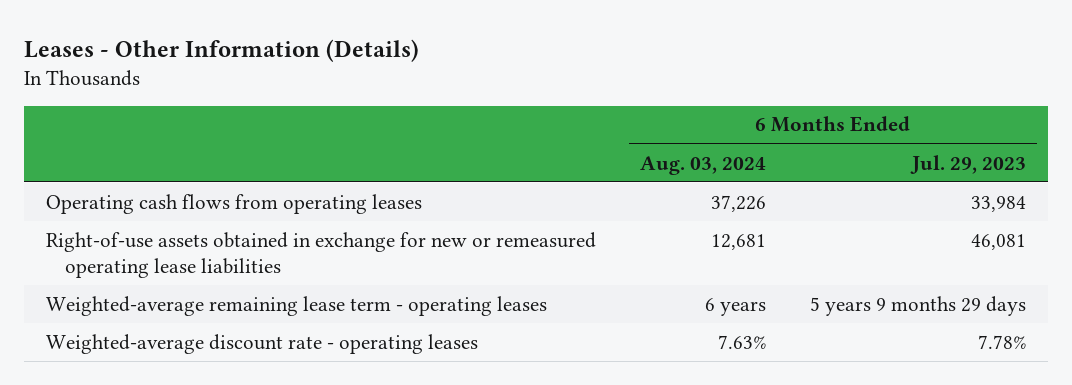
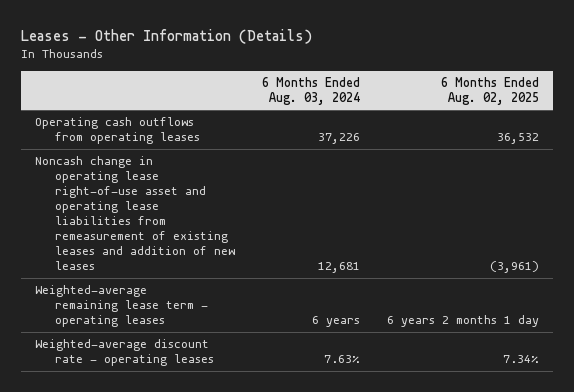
[909,154,1026,174] Jul. 29, 2023 -> none
none -> [441,76,540,105] 6 Months Ended Aug. 02, 2025
[46,193,423,214] Operating cash flows from operating leases -> [34,117,200,145] Operating cash outflows from operating leases
[46,231,597,278] Right-of-use assets obtained in exchange for new or remeasured operating lease liabilities -> [34,156,235,271] Noncash change in operating lease right-of-use asset and operating lease liabilities from remeasurement of existing leases and addition of new leases

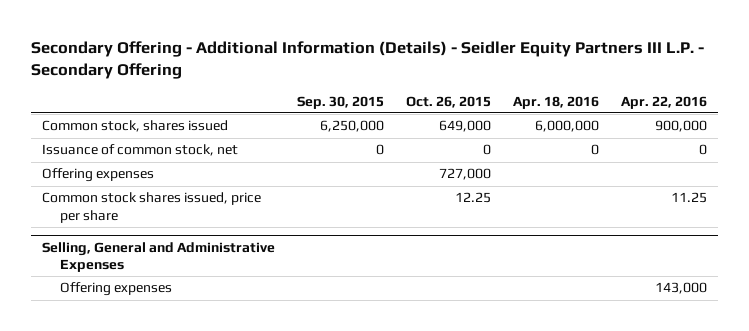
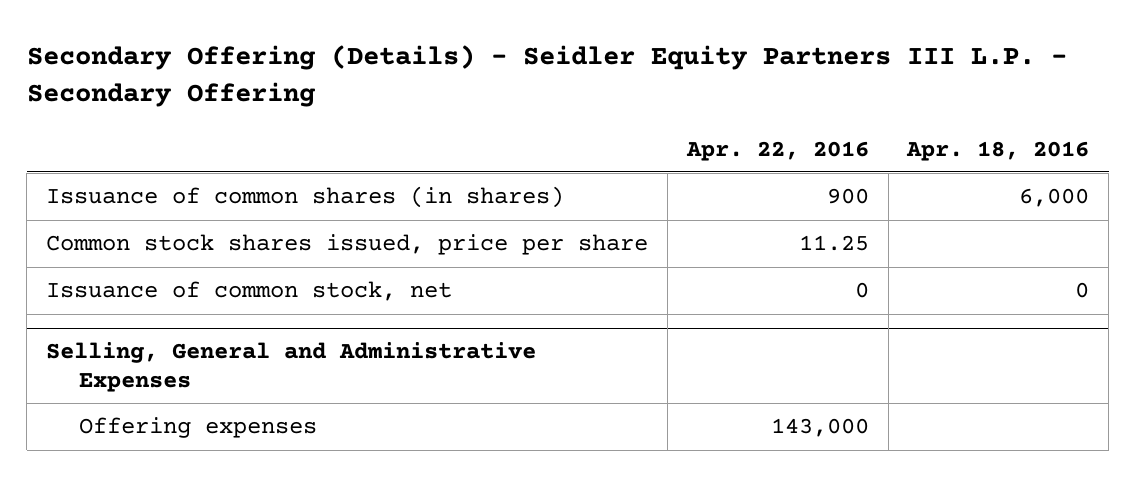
[30,40,704,80] Secondary Offering - Additional Information (Details) - Seidler Equity Partners III L.P. - Secondary Offering -> [26,45,1067,108] Secondary Offering (Details) - Seidler Equity Partners III L.P. - Secondary Offering
[297,95,385,109] Sep. 30, 2015 -> none
[406,95,492,108] Oct. 26, 2015 -> none
[41,168,154,183] Offering expenses -> none
[41,120,228,133] Common stock, shares issued -> [46,186,565,209] Issuance of common shares (in shares)
[535,120,600,133] 6,000,000 -> [1019,188,1090,208] 6,000
[655,120,708,133] 900,000 -> [826,188,869,205] 900
[41,144,238,157] Issuance of common stock, net -> [46,281,453,302] Issuance of common stock, net

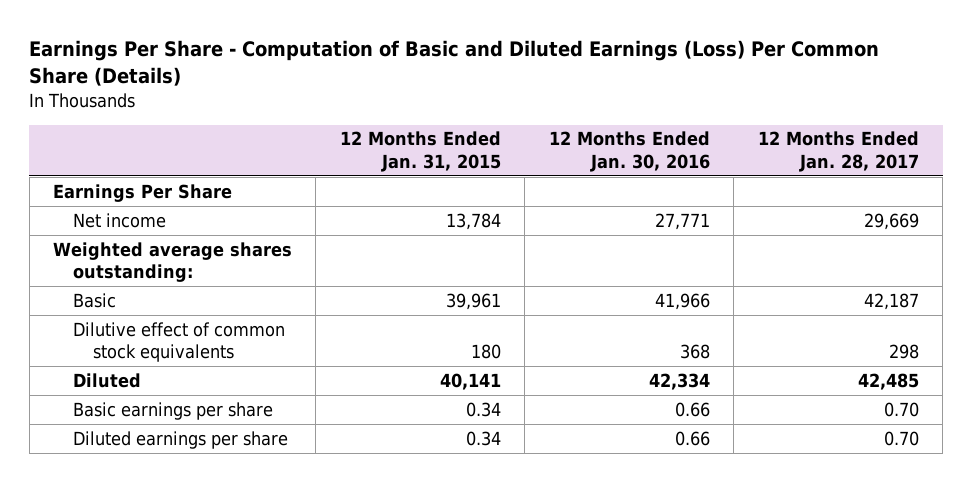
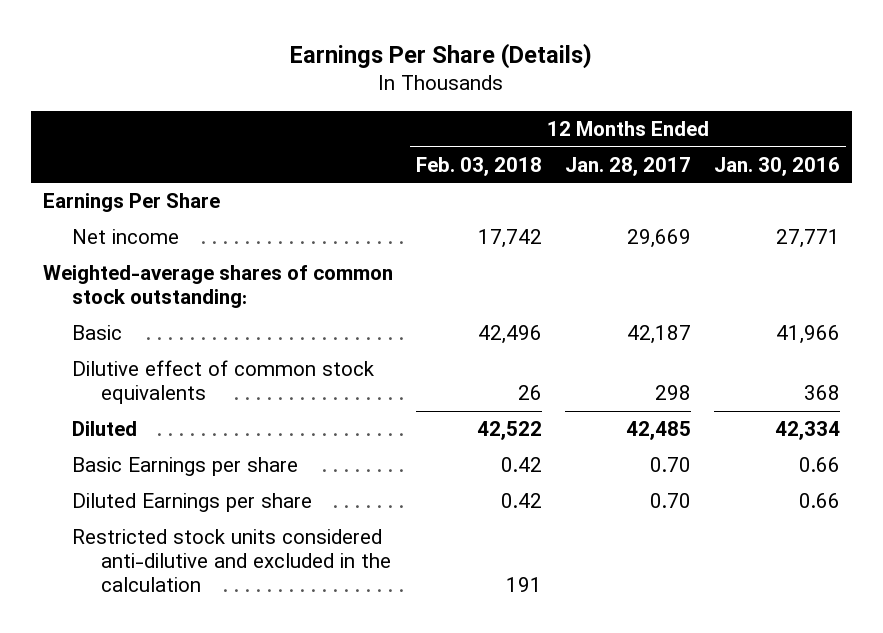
[29,40,880,87] Earnings Per Share - Computation of Basic and Diluted Earnings (Loss) Per Common Share (Details) -> [290,42,593,69] Earnings Per Share (Details)
[339,131,501,172] 12 Months Ended Jan. 31, 2015 -> none
none -> [415,156,542,176] Feb. 03, 2018
[53,241,293,282] Weighted average shares outstanding: -> [42,265,393,308] Weighted-average shares of common stock outstanding:
[73,401,274,420] Basic earnings per share -> [71,457,298,477] Basic Earnings per share
[73,430,289,449] Diluted earnings per share -> [71,493,312,513] Diluted Earnings per share
none -> [71,529,391,592] Restricted stock units considered anti-dilutive and excluded in the calculation

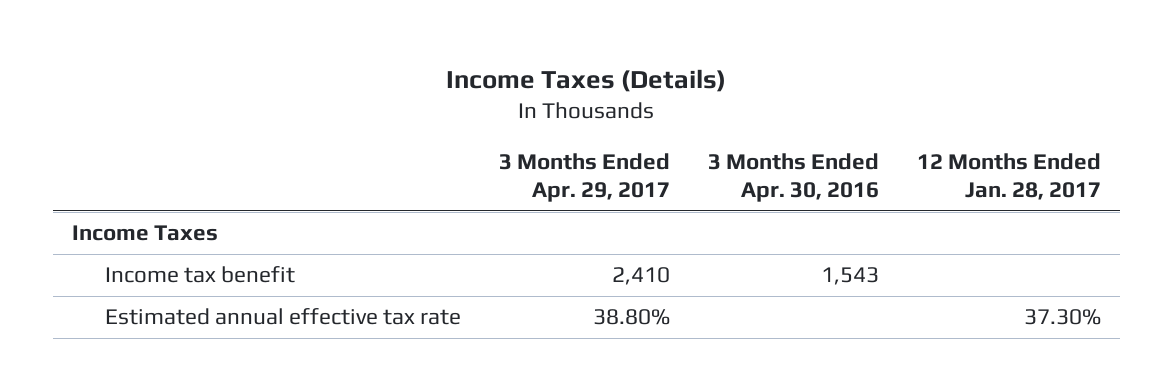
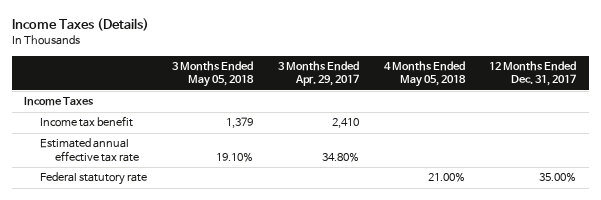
[707,152,879,203] 3 Months Ended Apr. 30, 2016 -> none
[916,152,1101,201] 12 Months Ended Jan. 28, 2017 -> none
none -> [171,61,254,88] 3 Months Ended May 05, 2018
none -> [383,61,466,88] 4 Months Ended May 05, 2018
none -> [489,61,577,87] 12 Months Ended Dec. 31, 2017
[593,309,671,326] 38.80% -> [321,151,359,162] 34.80%
none -> [39,172,147,186] Federal statutory rate

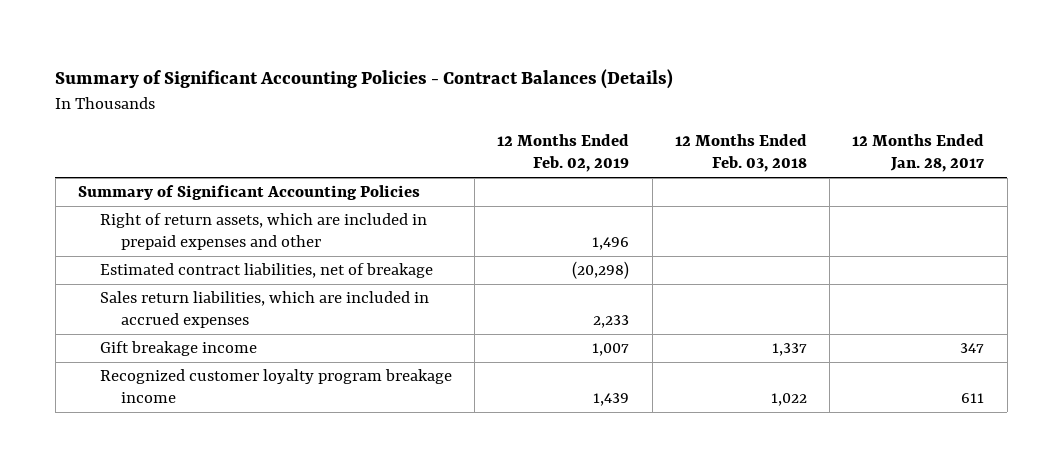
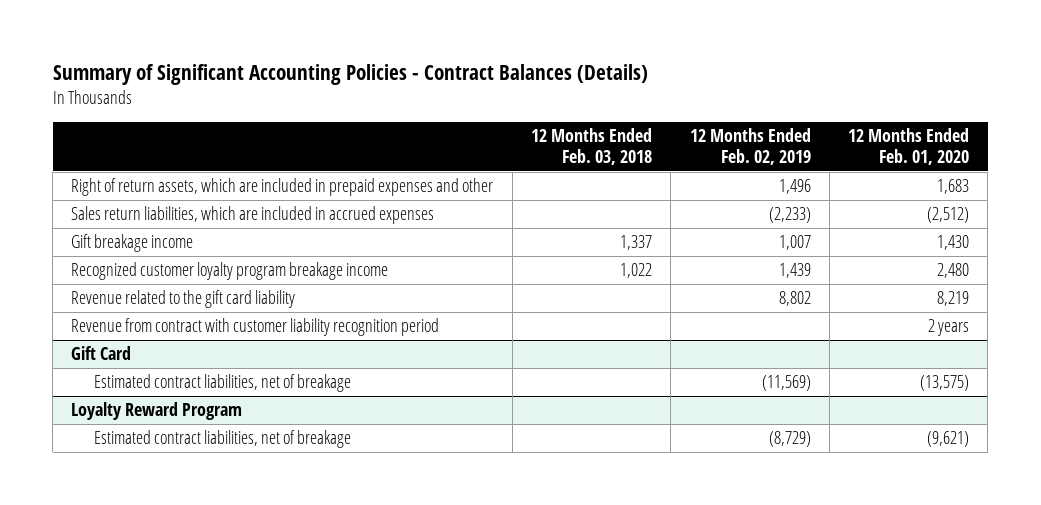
[852,134,985,173] 12 Months Ended Jan. 28, 2017 -> none
none -> [848,128,970,166] 12 Months Ended Feb. 01, 2020
[78,185,421,201] Summary of Significant Accounting Policies -> none
[99,263,433,279] Estimated contract liabilities, net of breakage -> none
[593,315,630,329] 2,233 -> [768,207,811,224] (2,233)
none -> [71,290,296,309] Revenue related to the gift card liability
none -> [71,318,440,337] Revenue from contract with customer liability recognition period
none -> [71,346,132,361] Gift Card
none -> [93,374,351,393] Estimated contract liabilities, net of breakage
none -> [71,402,243,421] Loyalty Reward Program
none -> [93,430,351,449] Estimated contract liabilities, net of breakage

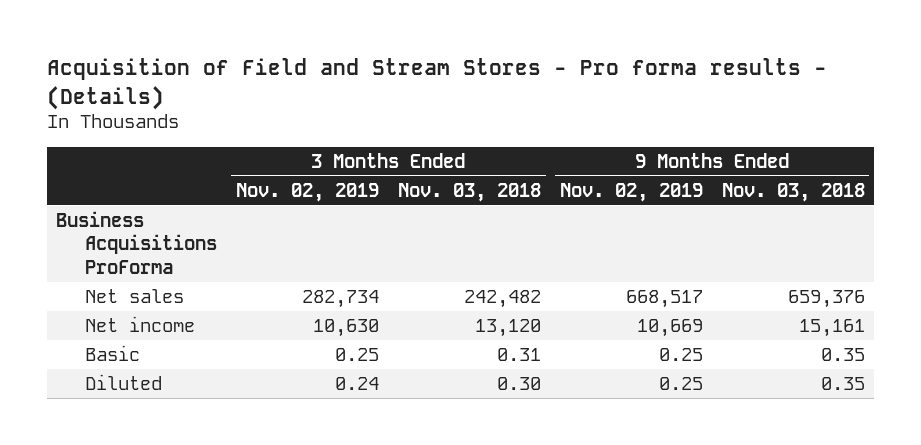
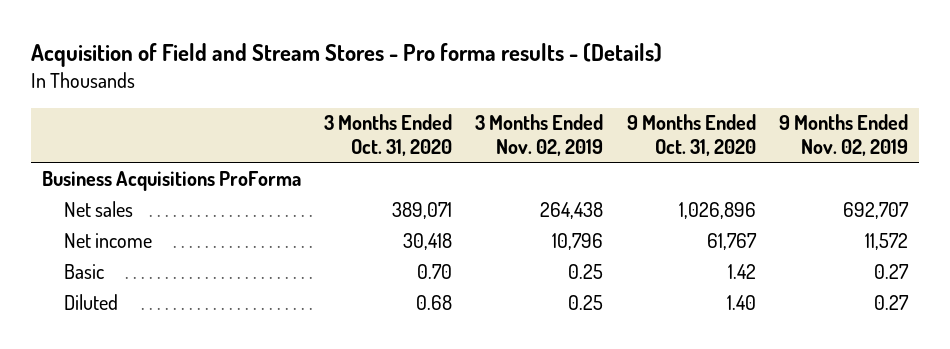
[397,182,541,202] Nov. 03, 2018 -> none
[721,182,865,202] Nov. 03, 2018 -> none
none -> [324,114,453,157] 3 Months Ended Oct. 31, 2020
none -> [626,114,756,157] 9 Months Ended Oct. 31, 2020
[302,289,380,308] 282,734 -> [540,201,604,219] 264,438
[625,289,703,308] 668,517 -> [842,201,909,219] 692,707
[313,318,380,337] 10,630 -> [552,232,604,250] 10,796
[636,318,703,337] 10,669 -> [864,232,908,250] 11,572
[658,347,703,361] 0.25 -> [873,263,909,279] 0.27
[335,376,380,390] 0.24 -> [568,294,604,310] 0.25
[658,376,703,390] 0.25 -> [873,294,909,310] 0.27

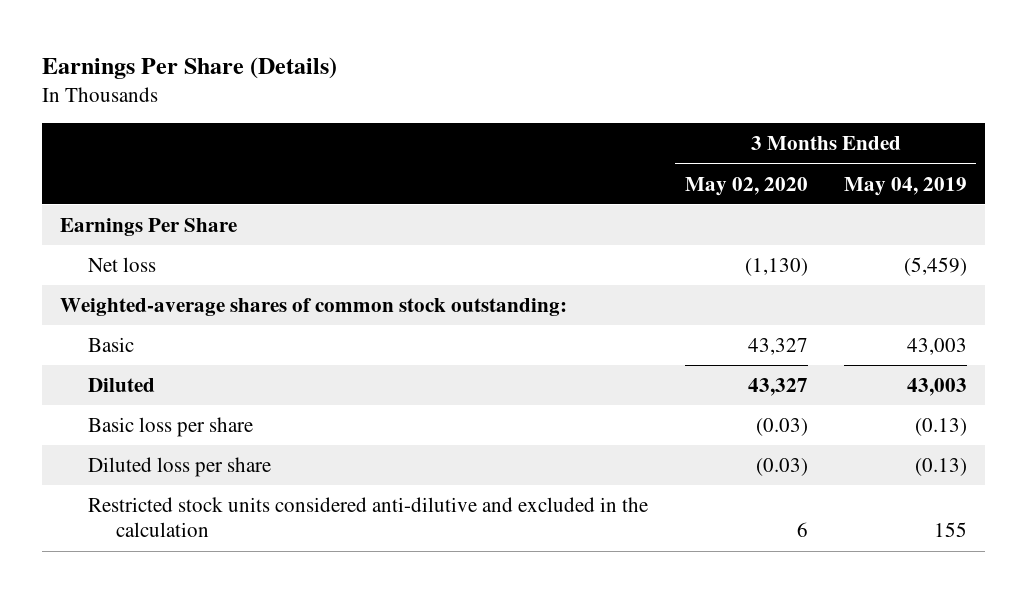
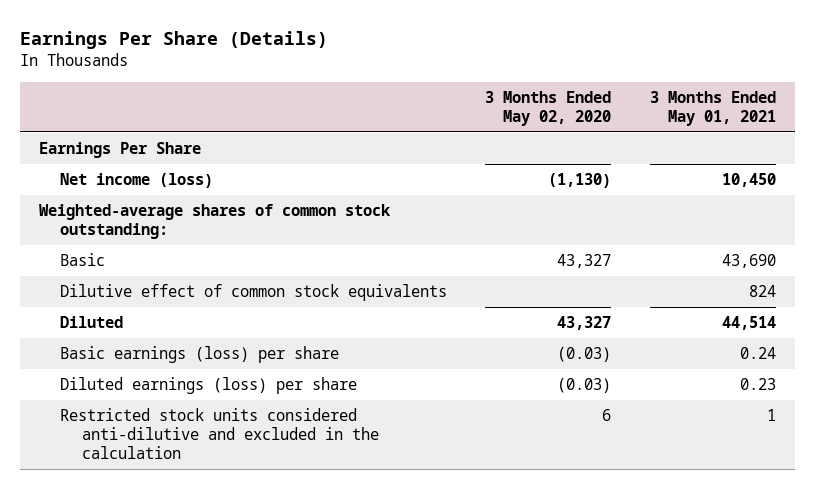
[843,176,967,196] May 04, 2019 -> none
none -> [649,90,776,126] 3 Months Ended May 01, 2021
[88,257,157,273] Net loss -> [60,173,214,189] Net income (loss)
none -> [60,284,448,302] Dilutive effect of common stock equivalents
[88,417,254,438] Basic loss per share -> [60,346,340,364] Basic earnings (loss) per share
[88,457,272,478] Diluted loss per share -> [60,377,358,395] Diluted earnings (loss) per share

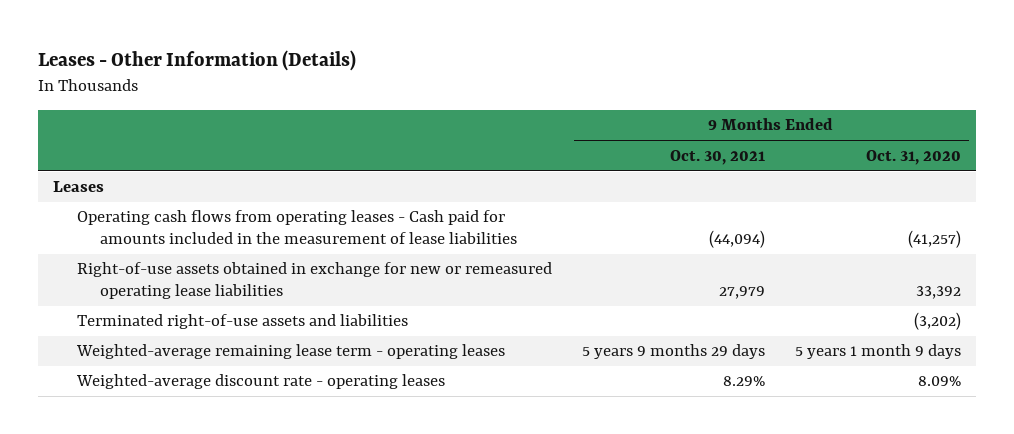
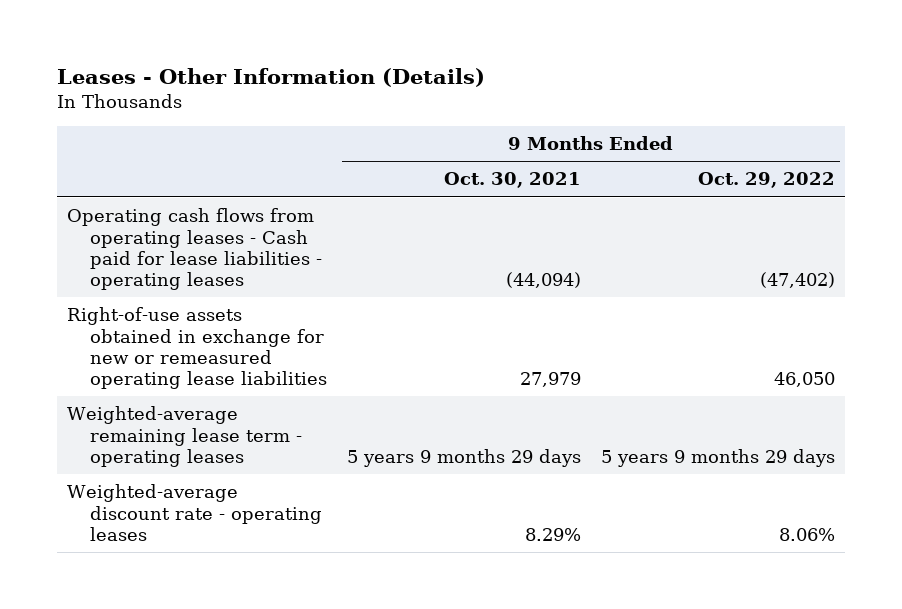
[866,149,962,165] Oct. 31, 2020 -> none
none -> [697,172,835,189] Oct. 29, 2022
[52,181,104,193] Leases -> none
[76,210,518,244] Operating cash flows from operating leases - Cash paid for amounts included in the measurement of lease liabilities -> [66,208,322,291] Operating cash flows from operating leases - Cash paid for lease liabilities - operating leases
[76,314,408,330] Terminated right-of-use assets and liabilities -> none

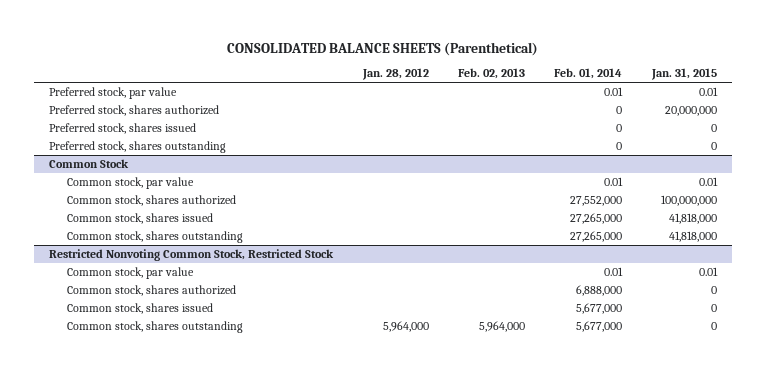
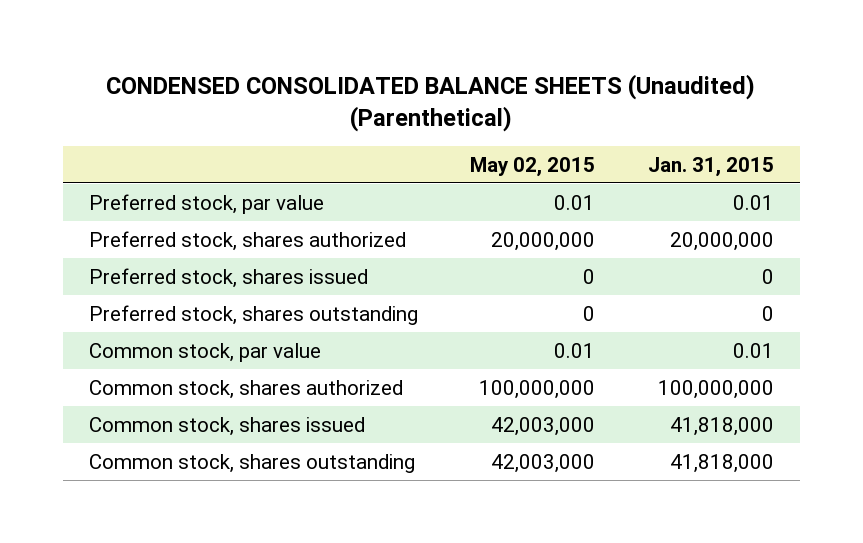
[227,41,539,56] CONSOLIDATED BALANCE SHEETS (Parenthetical) -> [106,74,756,132] CONDENSED CONSOLIDATED BALANCE SHEETS (Unaudited) (Parenthetical)
[361,68,429,81] Jan. 28, 2012 -> none
[458,68,526,80] Feb. 02, 2013 -> none
[554,68,623,80] Feb. 01, 2014 -> none
none -> [470,156,596,177] May 02, 2015
[49,158,130,168] Common Stock -> none
[49,248,335,261] Restricted Nonvoting Common Stock, Restricted Stock -> none
[67,266,195,279] Common stock, par value -> none
[67,284,237,296] Common stock, shares authorized -> none
[67,302,214,314] Common stock, shares issued -> none
[67,320,244,333] Common stock, shares outstanding -> none

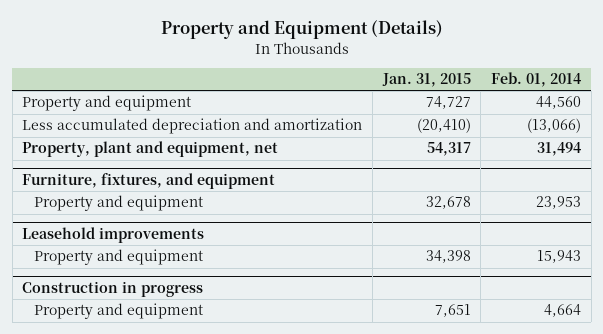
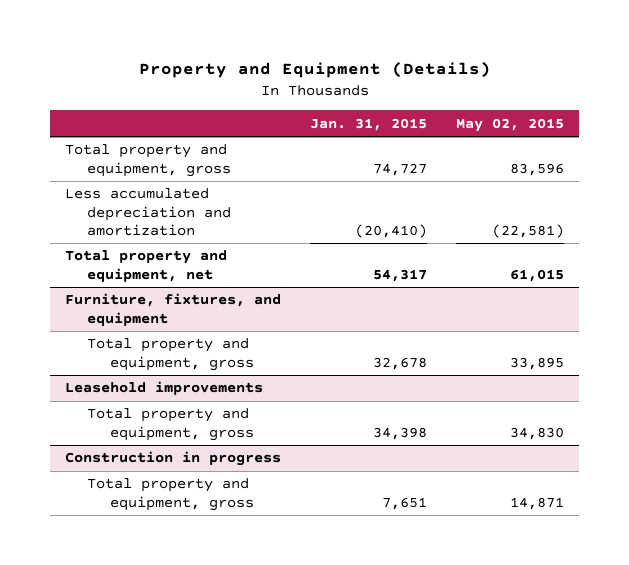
[490,72,581,88] Feb. 01, 2014 -> none
none -> [456,117,565,132] May 02, 2015
[22,95,192,112] Property and equipment -> [64,144,232,177] Total property and equipment, gross
[22,141,279,158] Property, plant and equipment, net -> [64,250,227,282] Total property and equipment, net
[34,195,204,212] Property and equipment -> [87,338,254,371] Total property and equipment, gross
[34,249,204,266] Property and equipment -> [87,408,254,441] Total property and equipment, gross
[34,303,204,320] Property and equipment -> [87,478,254,511] Total property and equipment, gross

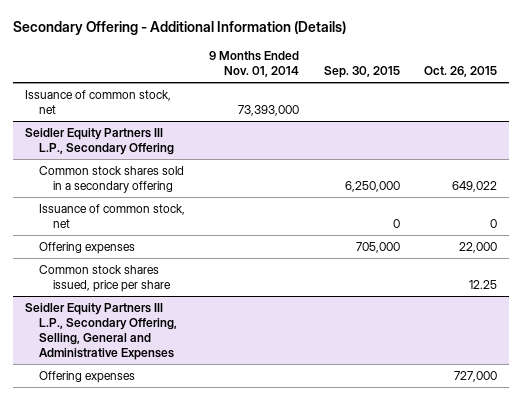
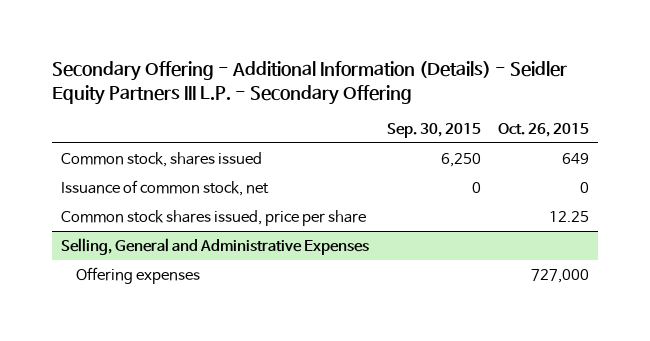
[12,20,346,35] Secondary Offering - Additional Information (Details) -> [51,61,567,105] Secondary Offering - Additional Information (Details) - Seidler Equity Partners III L.P. - Secondary Offering
[209,50,300,78] 9 Months Ended Nov. 01, 2014 -> none
[25,89,172,115] Issuance of common stock, net -> none
[25,127,174,156] Seidler Equity Partners III L.P., Secondary Offering -> none
[38,165,184,194] Common stock shares sold in a secondary offering -> [60,151,262,167] Common stock, shares issued
[344,181,400,193] 6,250,000 -> [440,152,481,167] 6,250
[452,181,498,193] 649,022 -> [562,152,590,164] 649
[38,241,135,254] Offering expenses -> none
[25,302,177,361] Seidler Equity Partners III L.P., Secondary Offering, Selling, General and Administrative Expenses -> none
none -> [60,237,369,255] Selling, General and Administrative Expenses

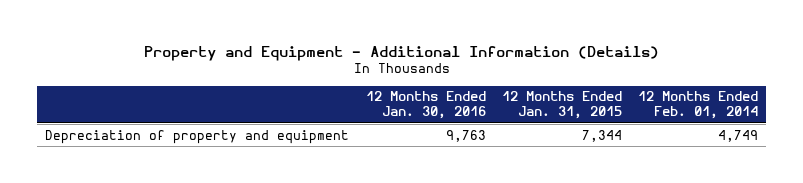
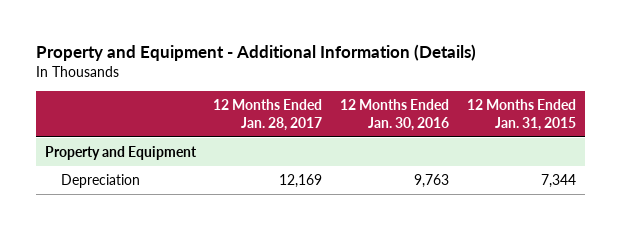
[637,91,758,120] 12 Months Ended Feb. 01, 2014 -> none
none -> [213,99,323,131] 12 Months Ended Jan. 28, 2017
none -> [44,145,197,160] Property and Equipment
[45,129,350,144] Depreciation of property and equipment -> [61,173,141,188] Depreciation

